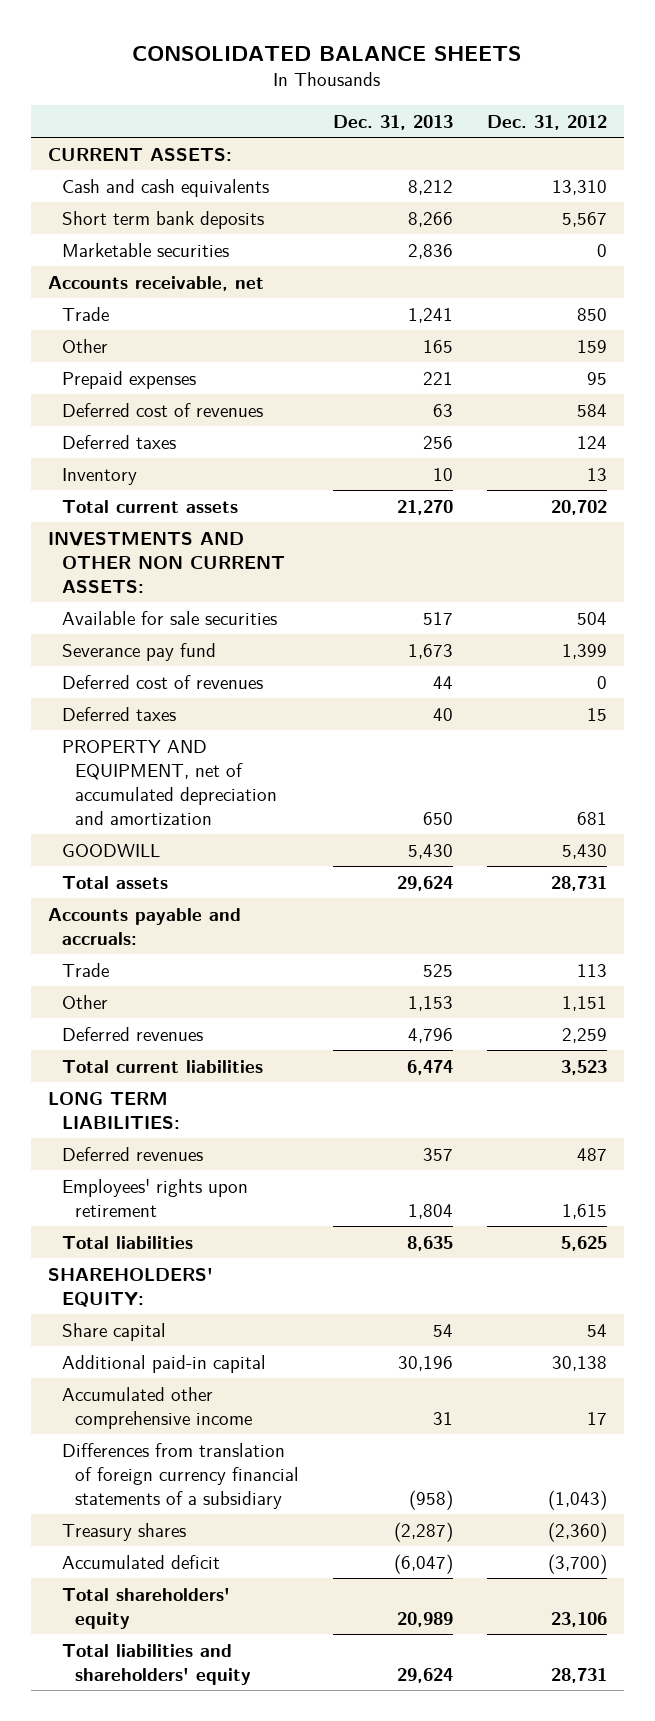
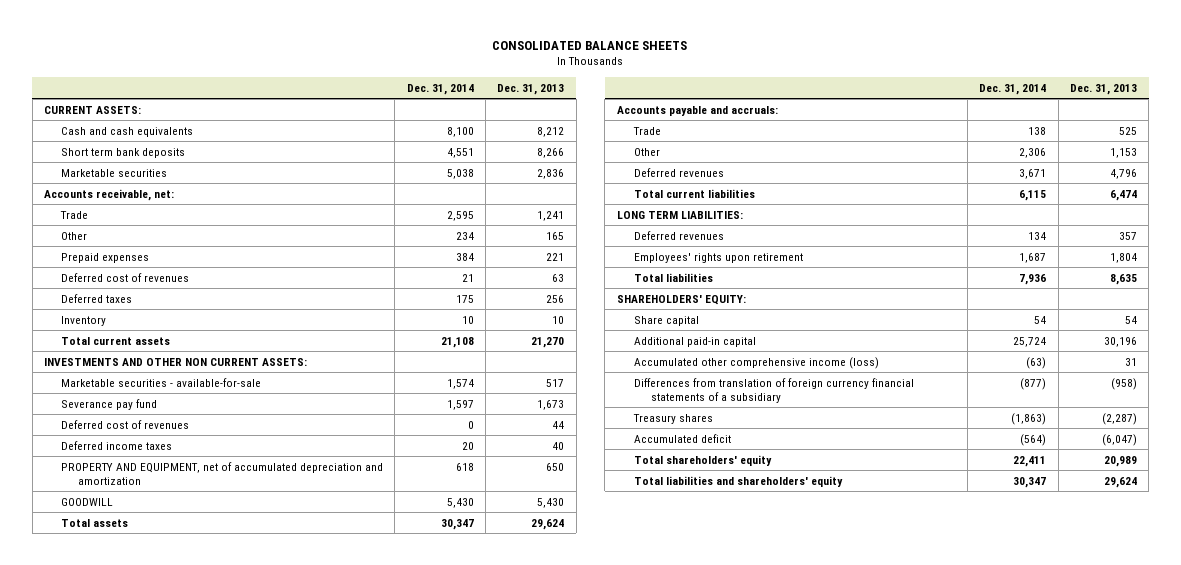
[486,114,607,130] Dec. 31, 2012 -> none
none -> [406,83,474,95] Dec. 31, 2014
[48,275,265,291] Accounts receivable, net -> [43,188,174,201] Accounts receivable, net:
[61,610,277,625] Available for sale securities -> [61,377,262,387] Marketable securities - available-for-sale
[61,706,176,721] Deferred taxes -> [61,440,173,450] Deferred income taxes
[61,1386,252,1429] Accumulated other comprehensive income -> [633,356,879,369] Accumulated other comprehensive income (loss)

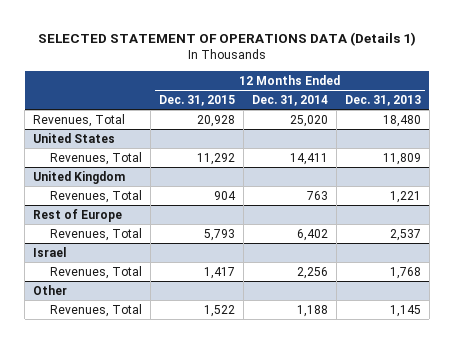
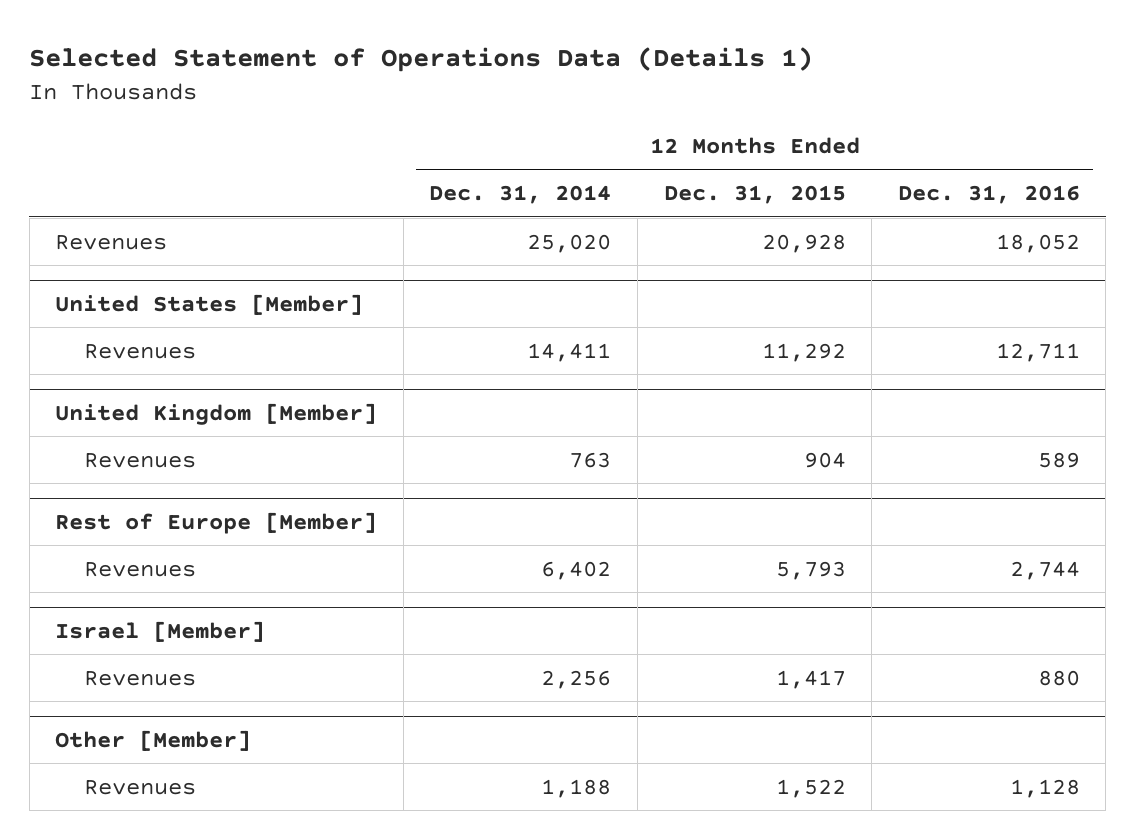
[37,32,416,47] SELECTED STATEMENT OF OPERATIONS DATA (Details 1) -> [29,47,814,73] Selected Statement of Operations Data (Details 1)
[344,94,421,106] Dec. 31, 2013 -> none
none -> [897,185,1080,205] Dec. 31, 2016
[33,113,126,127] Revenues, Total -> [55,234,168,250] Revenues
[33,132,116,143] United States -> [55,293,364,315] United States [Member]
[49,151,142,165] Revenues, Total -> [84,343,197,359] Revenues
[33,170,126,184] United Kingdom -> [55,402,378,425] United Kingdom [Member]
[49,189,142,203] Revenues, Total -> [84,452,197,468] Revenues
[33,208,123,222] Rest of Europe -> [55,511,378,534] Rest of Europe [Member]
[49,227,142,241] Revenues, Total -> [84,561,197,577] Revenues
[33,246,67,257] Israel -> [55,620,266,642] Israel [Member]
[49,265,142,279] Revenues, Total -> [84,670,197,686] Revenues
[33,284,68,295] Other -> [55,729,252,751] Other [Member]
[49,303,142,317] Revenues, Total -> [84,779,197,795] Revenues

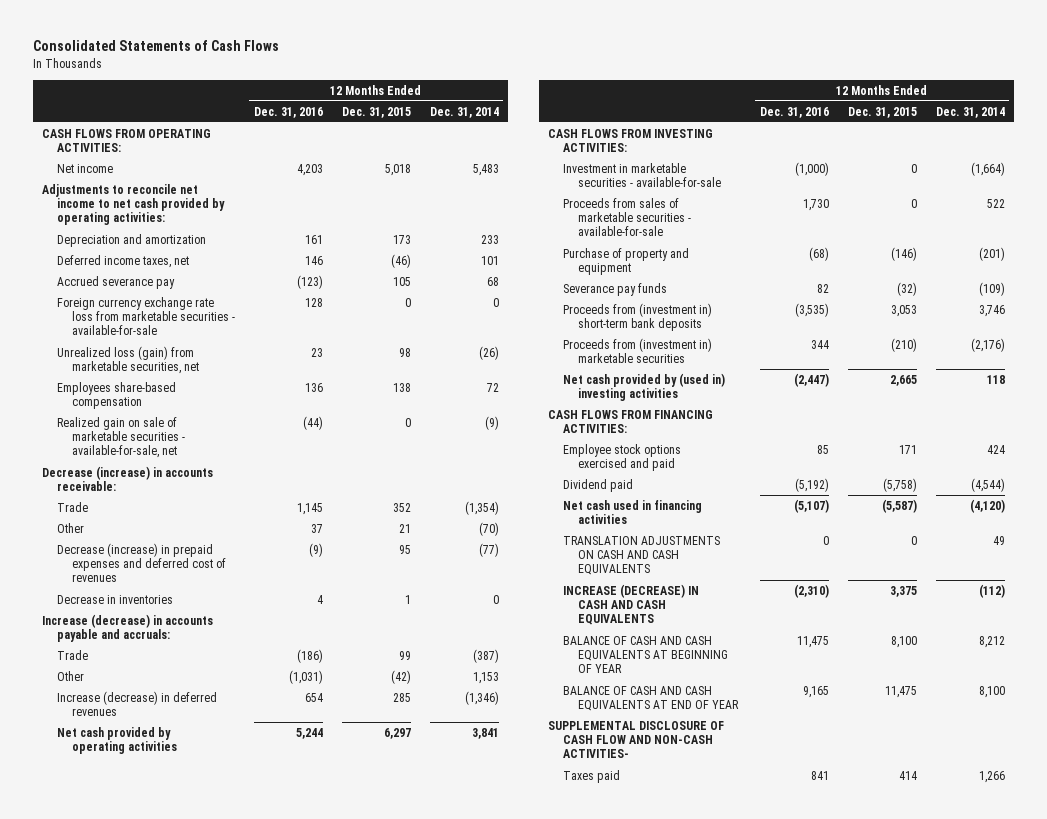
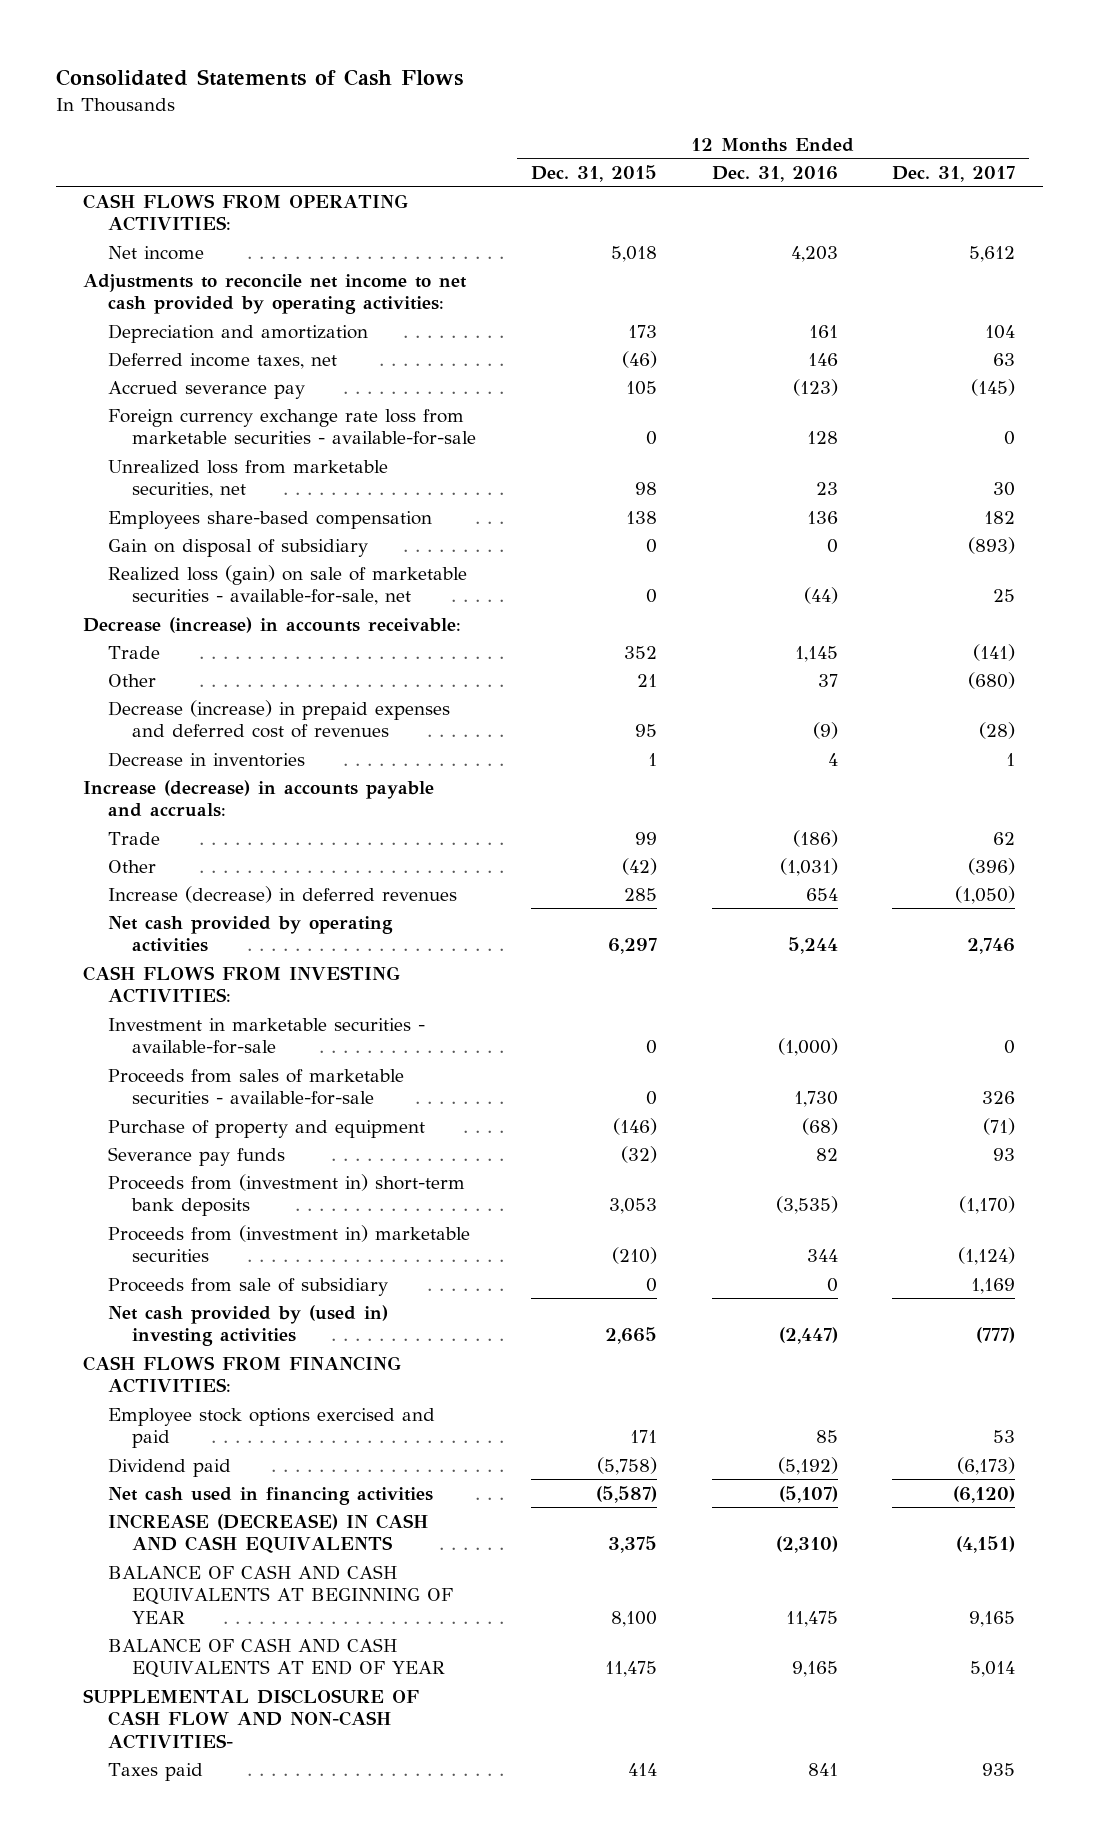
[429,106,499,118] Dec. 31, 2014 -> none
none -> [892,165,1016,182] Dec. 31, 2017
[56,345,199,375] Unrealized loss (gain) from marketable securities, net -> [107,459,388,499] Unrealized loss from marketable securities, net
none -> [107,538,368,557] Gain on disposal of subsidiary
[56,416,185,459] Realized gain on sale of marketable securities - available-for-sale, net -> [107,564,467,606] Realized loss (gain) on sale of marketable securities - available-for-sale, net
none -> [107,1277,388,1296] Proceeds from sale of subsidiary
[562,535,720,576] TRANSLATION ADJUSTMENTS ON CASH AND CASH EQUIVALENTS -> none

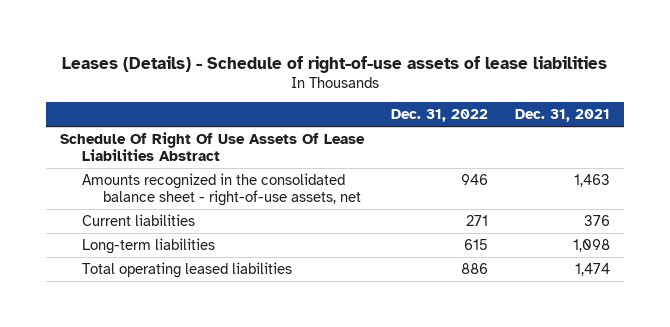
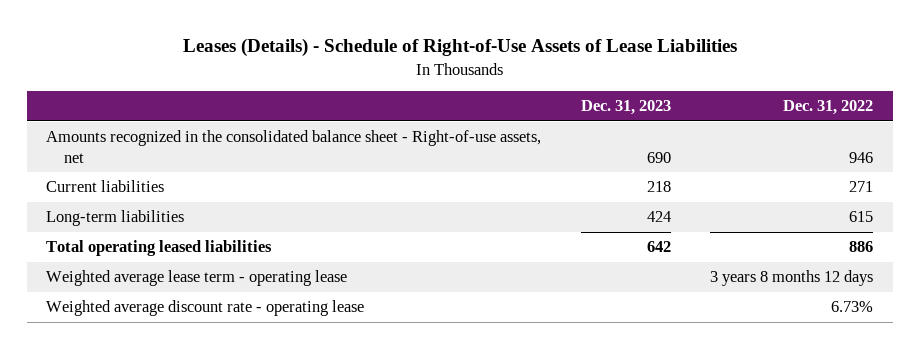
[61,55,607,73] Leases (Details) - Schedule of right-of-use assets of lease liabilities -> [182,38,737,58] Leases (Details) - Schedule of Right-of-Use Assets of Lease Liabilities
[515,109,611,123] Dec. 31, 2021 -> none
none -> [580,100,671,116] Dec. 31, 2023
[59,131,365,162] Schedule Of Right Of Use Assets Of Lease Liabilities Abstract -> none
[81,172,362,207] Amounts recognized in the consolidated balance sheet - right-of-use assets, net -> [46,130,542,163] Amounts recognized in the consolidated balance sheet - Right-of-use assets, net
none -> [46,270,348,287] Weighted average lease term - operating lease
none -> [46,300,365,317] Weighted average discount rate - operating lease

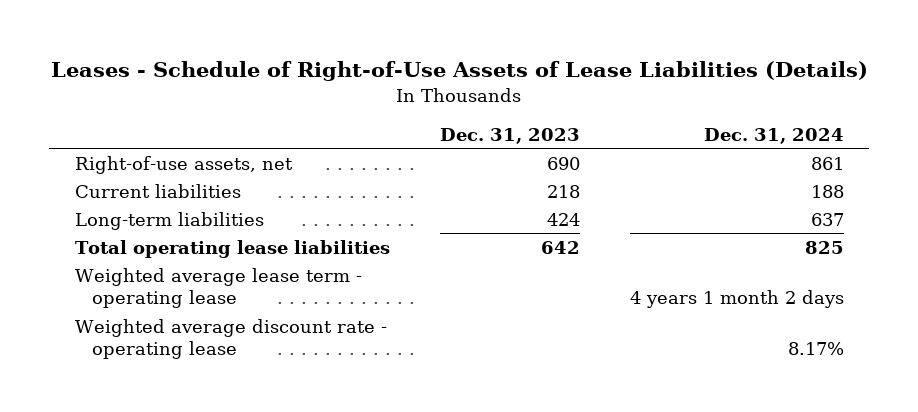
[182,38,737,58] Leases (Details) - Schedule of Right-of-Use Assets of Lease Liabilities -> [51,61,869,82] Leases - Schedule of Right-of-Use Assets of Lease Liabilities (Details)
[783,100,874,116] Dec. 31, 2022 -> none
none -> [703,127,844,144] Dec. 31, 2024
[46,130,542,163] Amounts recognized in the consolidated balance sheet - Right-of-use assets, net -> [74,155,293,174] Right-of-use assets, net
[46,240,273,257] Total operating leased liabilities -> [74,239,390,258] Total operating lease liabilities

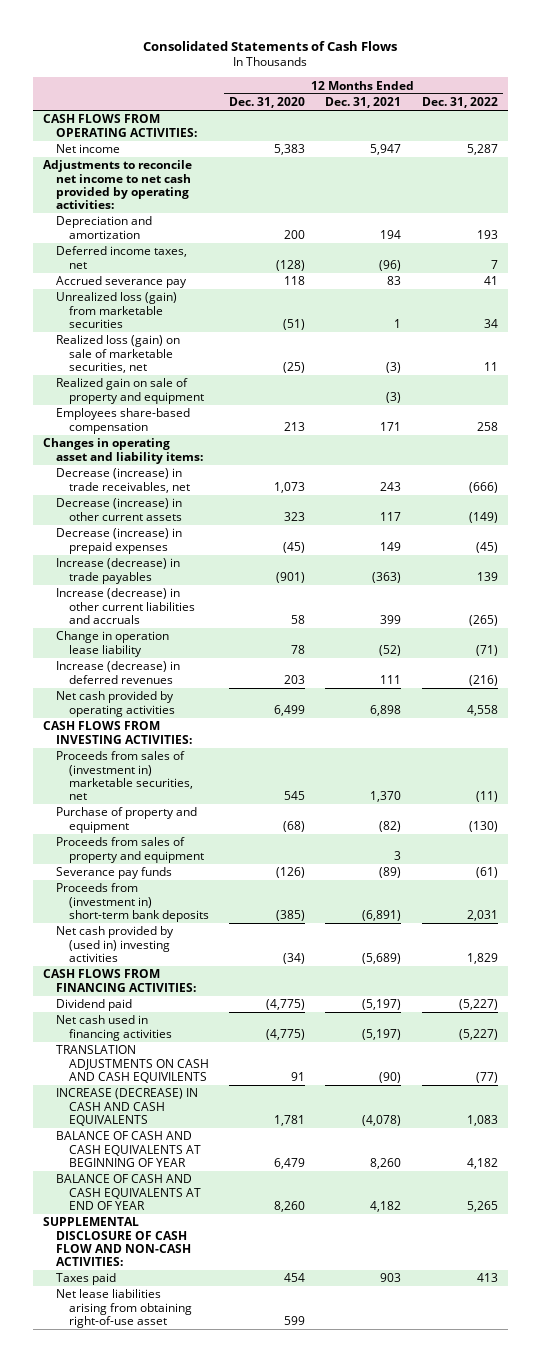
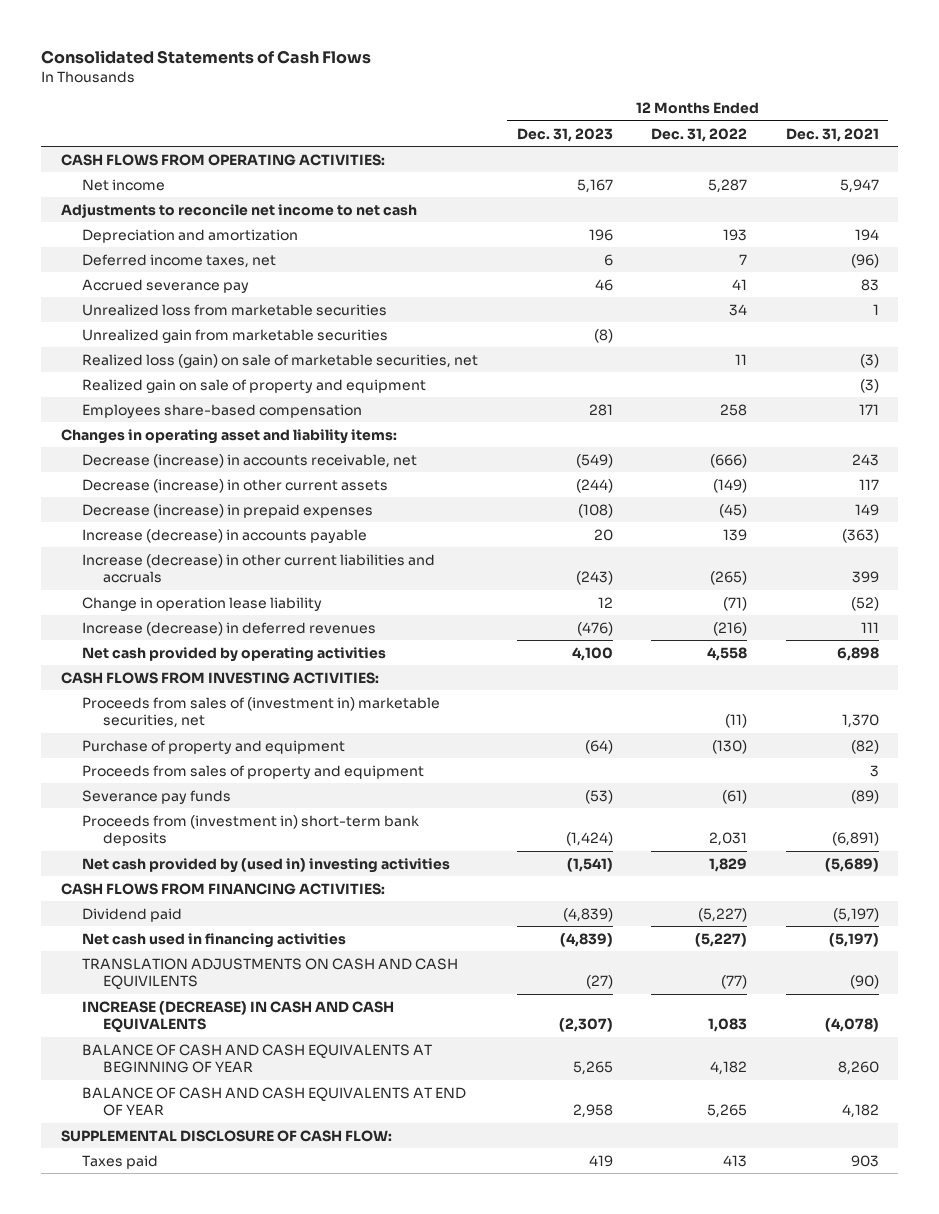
[229,96,306,108] Dec. 31, 2020 -> none
none -> [516,127,613,142] Dec. 31, 2023
[43,160,193,210] Adjustments to reconcile net income to net cash provided by operating activities: -> [60,203,417,218] Adjustments to reconcile net income to net cash
[55,292,177,328] Unrealized loss (gain) from marketable securities -> [82,303,388,316] Unrealized loss from marketable securities
none -> [82,328,389,343] Unrealized gain from marketable securities
[55,468,190,493] Decrease (increase) in trade receivables, net -> [82,453,418,468] Decrease (increase) in accounts receivable, net
[55,558,180,584] Increase (decrease) in trade payables -> [82,528,368,543] Increase (decrease) in accounts payable
[43,1217,191,1267] SUPPLEMENTAL DISCLOSURE OF CASH FLOW AND NON-CASH ACTIVITIES: -> [60,1129,392,1142] SUPPLEMENTAL DISCLOSURE OF CASH FLOW:
[55,1289,192,1328] Net lease liabilities arising from obtaining right-of-use asset -> none

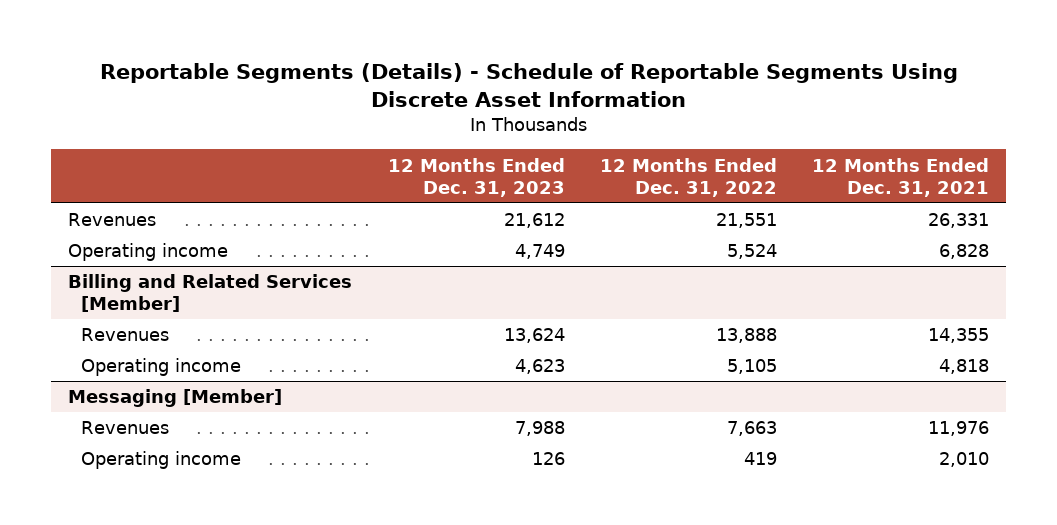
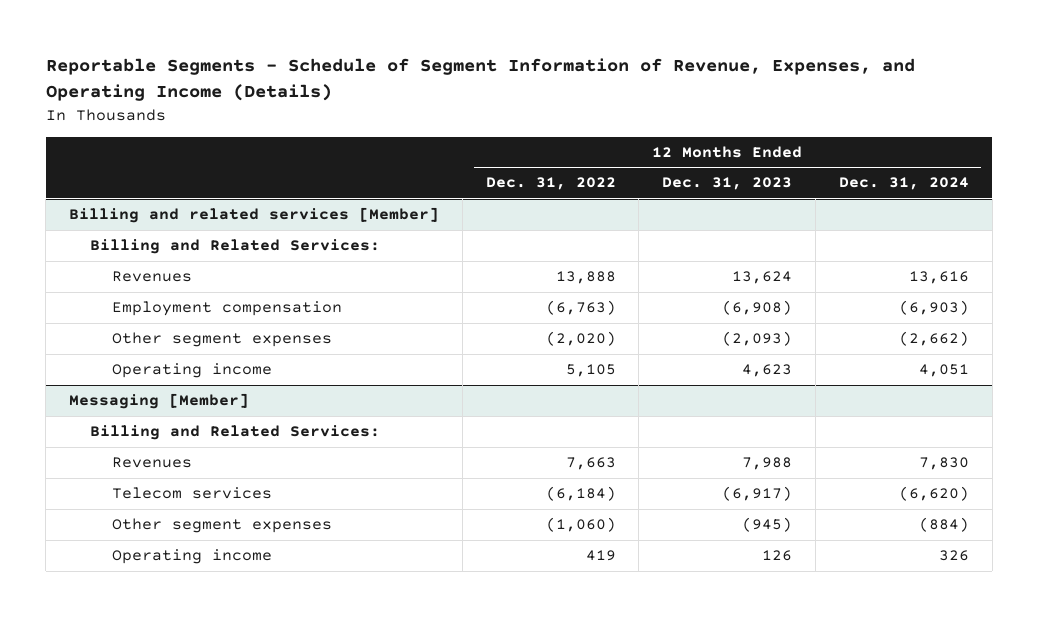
[99,62,958,107] Reportable Segments (Details) - Schedule of Reportable Segments Using Discrete Asset Information -> [45,58,915,102] Reportable Segments - Schedule of Segment Information of Revenue, Expenses, and Operating Income (Details)
[811,157,989,197] 12 Months Ended Dec. 31, 2021 -> none
none -> [838,177,969,191] Dec. 31, 2024
[68,213,157,227] Revenues -> none
[68,243,229,262] Operating income -> none
[68,274,353,313] Billing and Related Services [Member] -> [68,207,439,224] Billing and related services [Member]
none -> [90,239,381,255] Billing and Related Services:
none -> [112,301,343,317] Employment compensation
none -> [112,332,333,348] Other segment expenses
none -> [90,425,381,441] Billing and Related Services:
none -> [112,487,273,500] Telecom services
none -> [112,518,333,534] Other segment expenses

